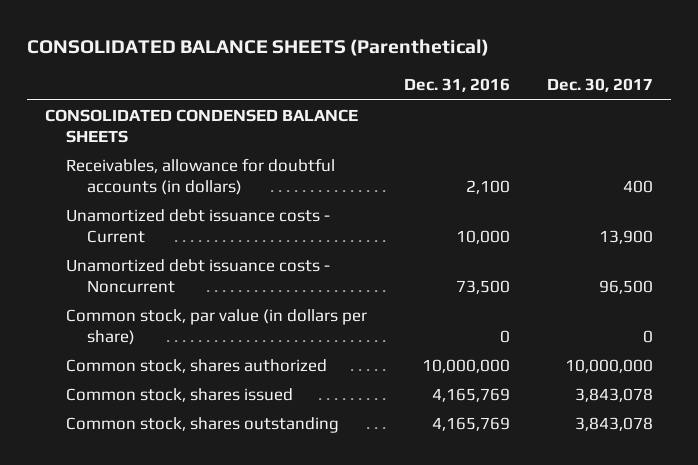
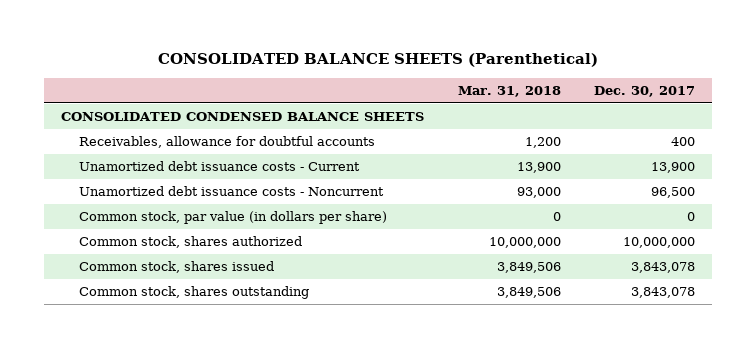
[403,78,510,93] Dec. 31, 2016 -> none
none -> [457,86,561,98] Mar. 31, 2018
[66,158,336,196] Receivables, allowance for doubtful accounts (in dollars) -> [79,136,376,149] Receivables, allowance for doubtful accounts

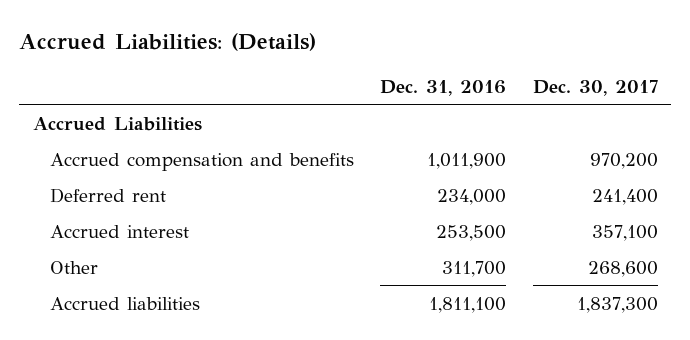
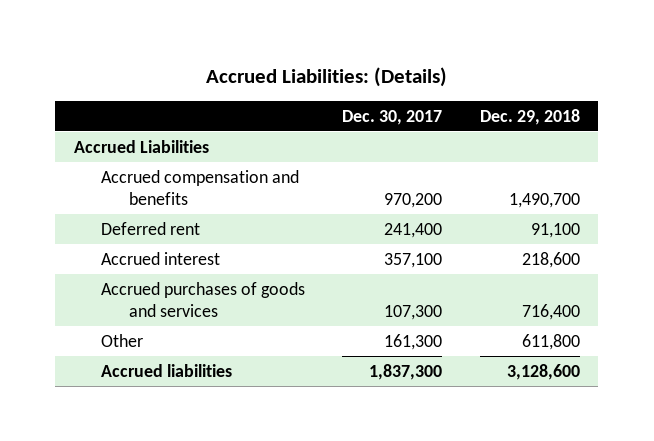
[380,80,507,97] Dec. 31, 2016 -> none
none -> [479,108,580,125] Dec. 29, 2018
none -> [101,281,306,317] Accrued purchases of goods and services
[587,260,658,277] 268,600 -> [384,333,443,350] 161,300

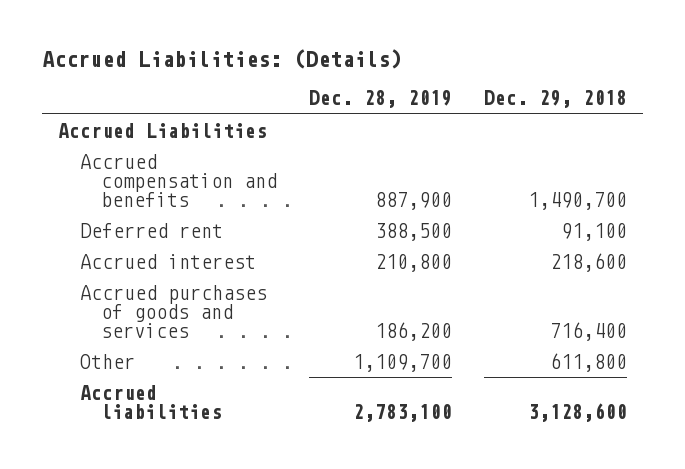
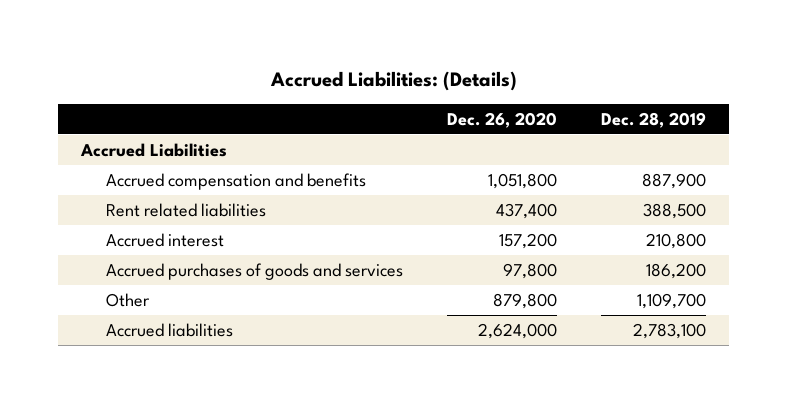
[483,90,627,109] Dec. 29, 2018 -> none
none -> [447,111,558,128] Dec. 26, 2020
[79,222,223,238] Deferred rent -> [105,202,266,217] Rent related liabilities

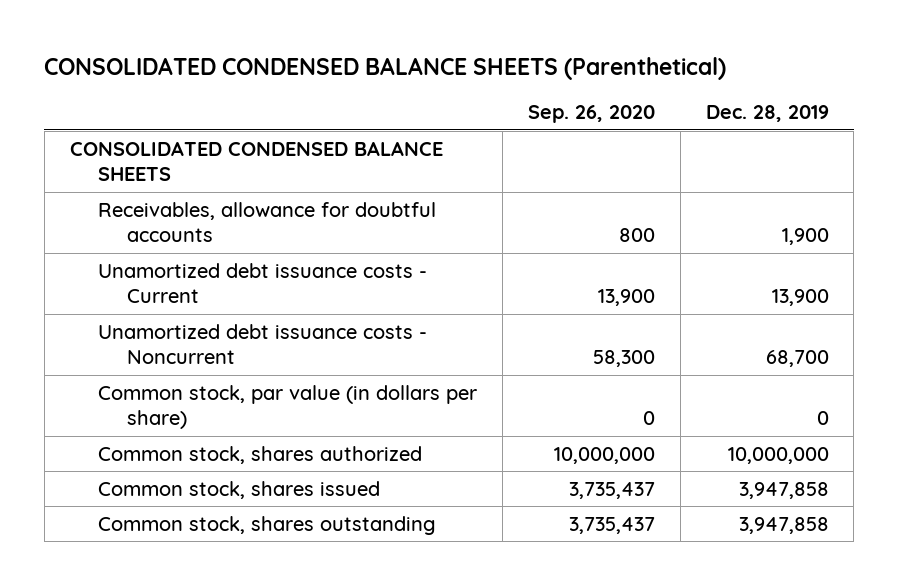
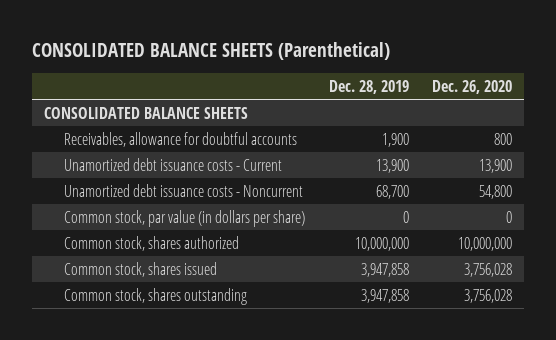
[44,56,727,80] CONSOLIDATED CONDENSED BALANCE SHEETS (Parenthetical) -> [32,42,391,61] CONSOLIDATED BALANCE SHEETS (Parenthetical)
[527,105,655,124] Sep. 26, 2020 -> none
none -> [432,80,513,95] Dec. 26, 2020
[69,140,443,182] CONSOLIDATED CONDENSED BALANCE SHEETS -> [43,106,248,119] CONSOLIDATED BALANCE SHEETS

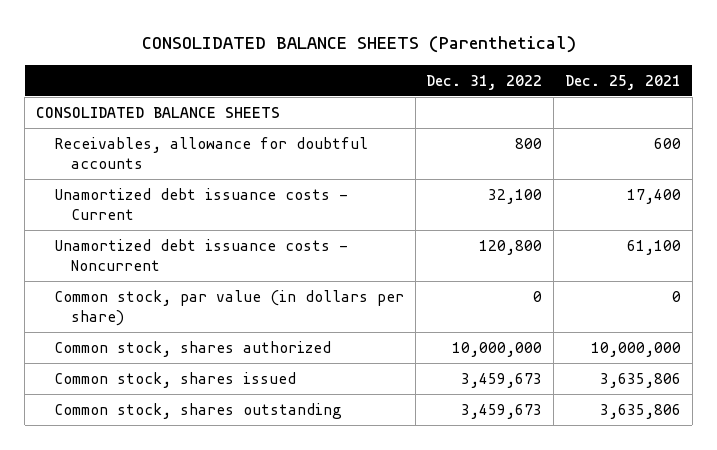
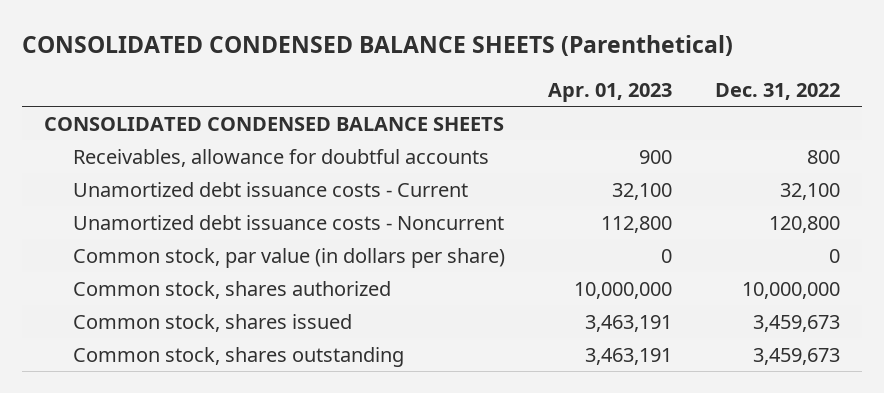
[141,36,576,54] CONSOLIDATED BALANCE SHEETS (Parenthetical) -> [22,35,734,57] CONSOLIDATED CONDENSED BALANCE SHEETS (Parenthetical)
[564,74,681,90] Dec. 25, 2021 -> none
none -> [547,82,672,102] Apr. 01, 2023
[36,106,281,118] CONSOLIDATED BALANCE SHEETS -> [44,116,505,131] CONSOLIDATED CONDENSED BALANCE SHEETS

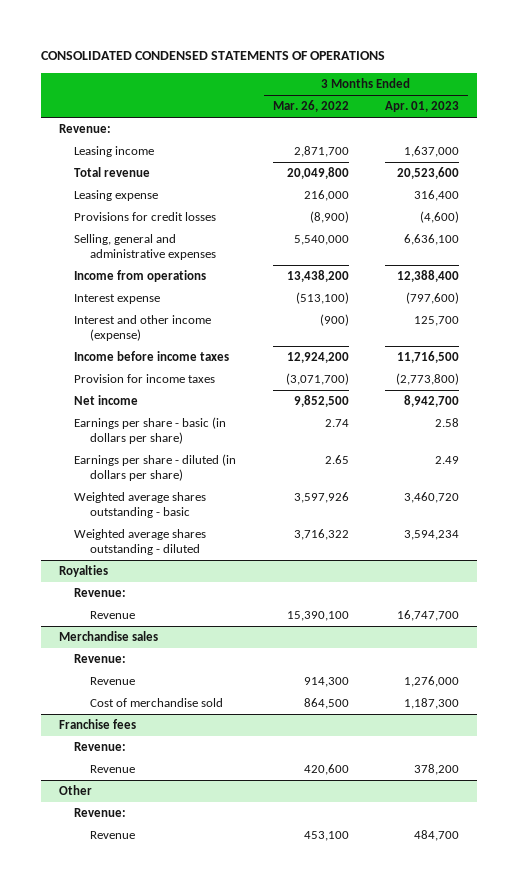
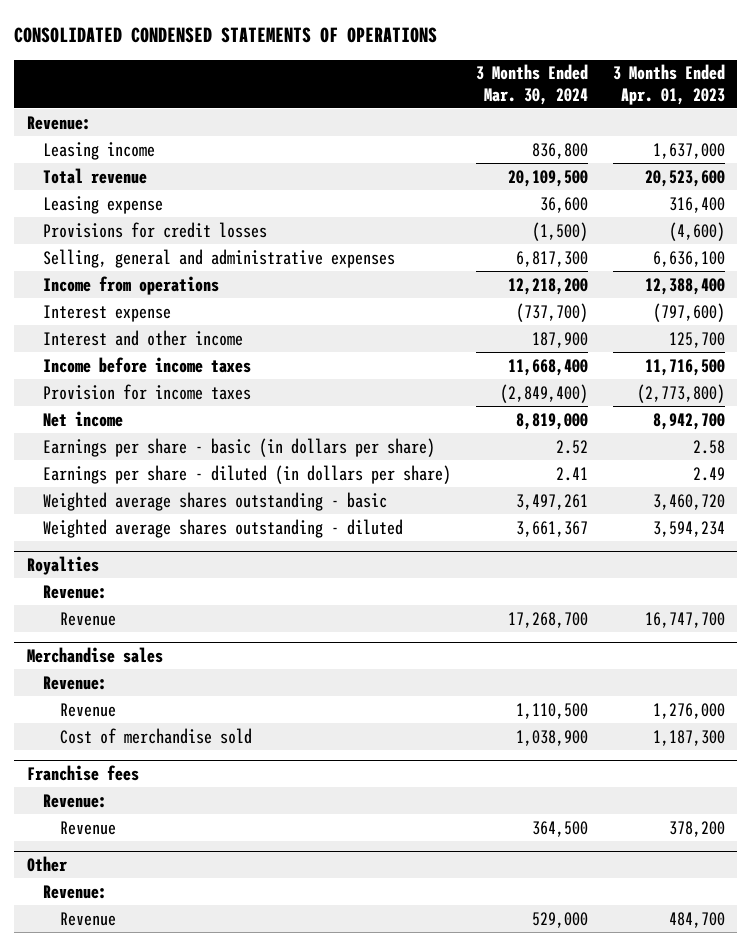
[272,100,349,113] Mar. 26, 2022 -> none
none -> [476,64,589,105] 3 Months Ended Mar. 30, 2024
[74,315,212,342] Interest and other income (expense) -> [43,329,244,346] Interest and other income

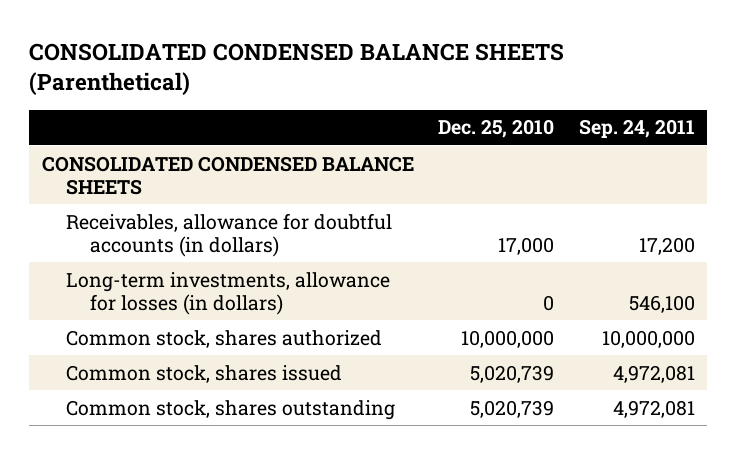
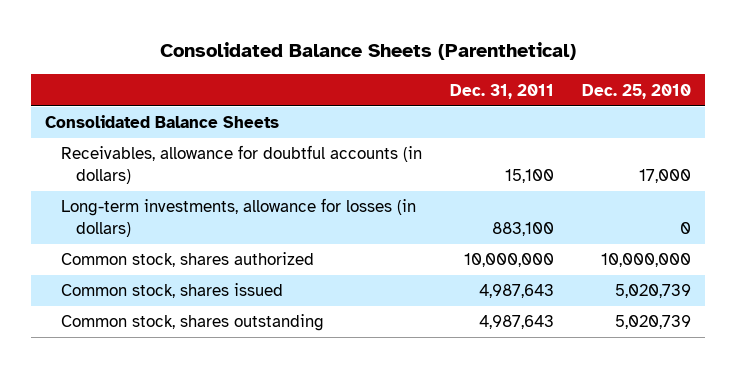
[29,42,565,95] CONSOLIDATED CONDENSED BALANCE SHEETS (Parenthetical) -> [160,42,577,61] Consolidated Balance Sheets (Parenthetical)
[578,119,695,139] Sep. 24, 2011 -> none
none -> [449,83,554,99] Dec. 31, 2011
[41,155,414,195] CONSOLIDATED CONDENSED BALANCE SHEETS -> [45,115,280,129] Consolidated Balance Sheets

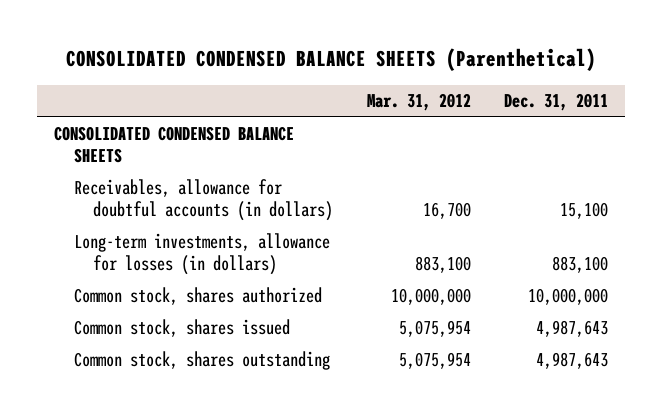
[160,42,577,61] Consolidated Balance Sheets (Parenthetical) -> [66,48,597,72] CONSOLIDATED CONDENSED BALANCE SHEETS (Parenthetical)
[581,83,691,99] Dec. 25, 2010 -> none
none -> [366,93,471,112] Mar. 31, 2012
[45,115,280,129] Consolidated Balance Sheets -> [54,126,295,164] CONSOLIDATED CONDENSED BALANCE SHEETS

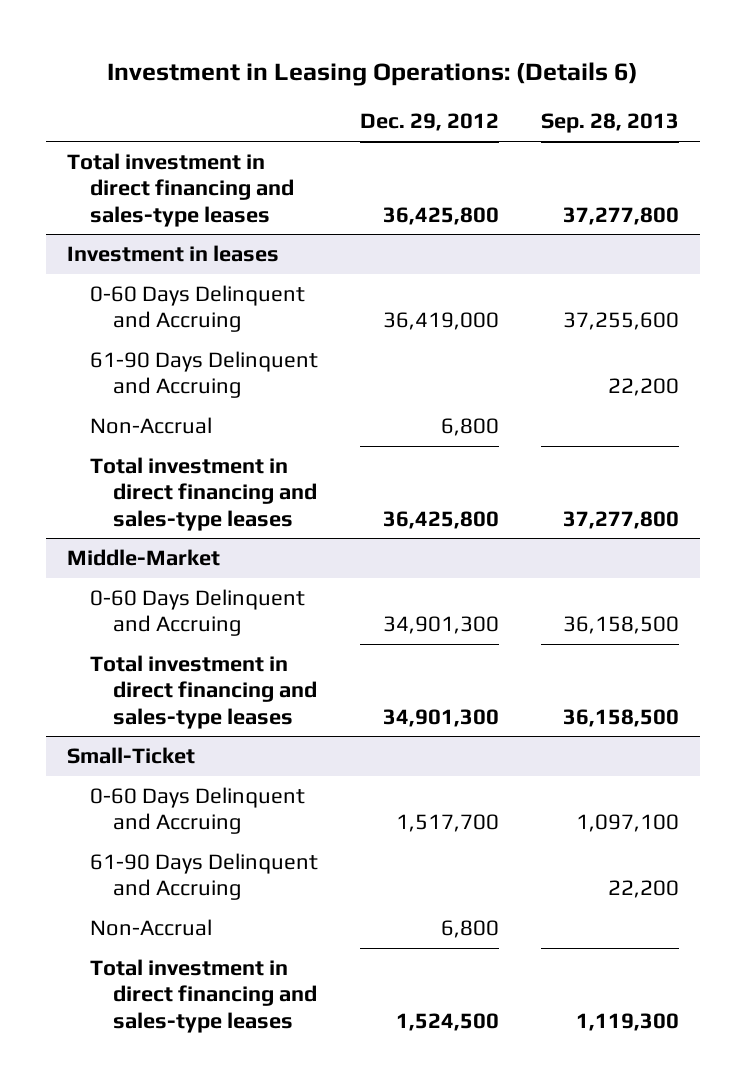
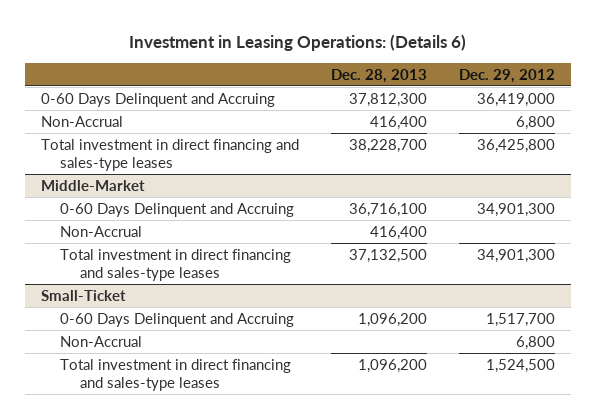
[540,113,679,134] Sep. 28, 2013 -> none
none -> [330,68,427,83] Dec. 28, 2013
[66,152,294,227] Total investment in direct financing and sales-type leases -> none
[66,244,279,262] Investment in leases -> none
[89,350,318,399] 61-90 Days Delinquent and Accruing -> none
none -> [60,226,143,238] Non-Accrual
[89,852,318,901] 61-90 Days Delinquent and Accruing -> none

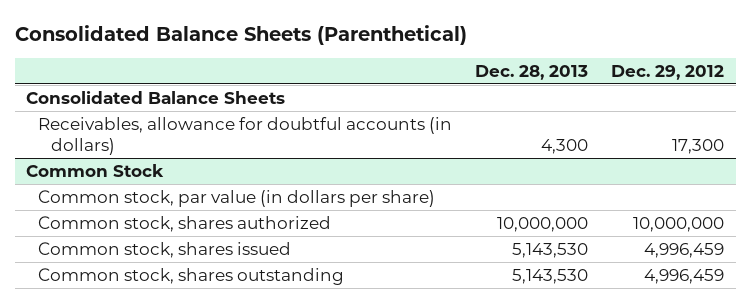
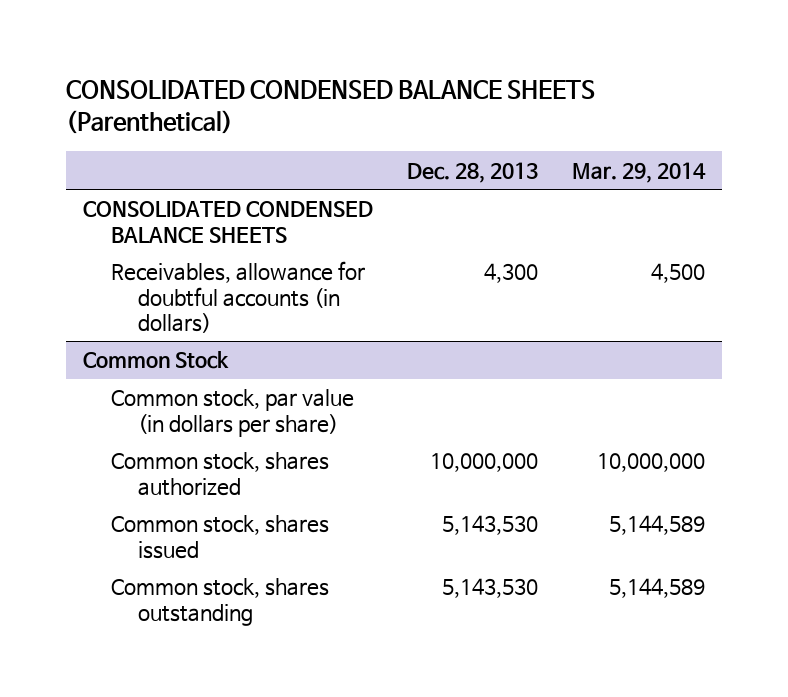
[14,25,467,46] Consolidated Balance Sheets (Parenthetical) -> [66,80,596,135] CONSOLIDATED CONDENSED BALANCE SHEETS (Parenthetical)
[611,65,725,81] Dec. 29, 2012 -> none
none -> [572,161,707,183] Mar. 29, 2014
[26,90,286,104] Consolidated Balance Sheets -> [83,201,374,243] CONSOLIDATED CONDENSED BALANCE SHEETS

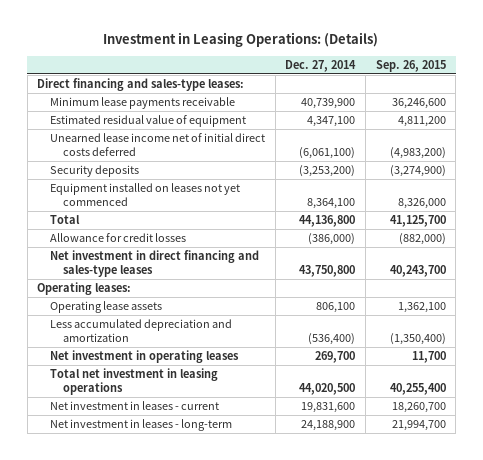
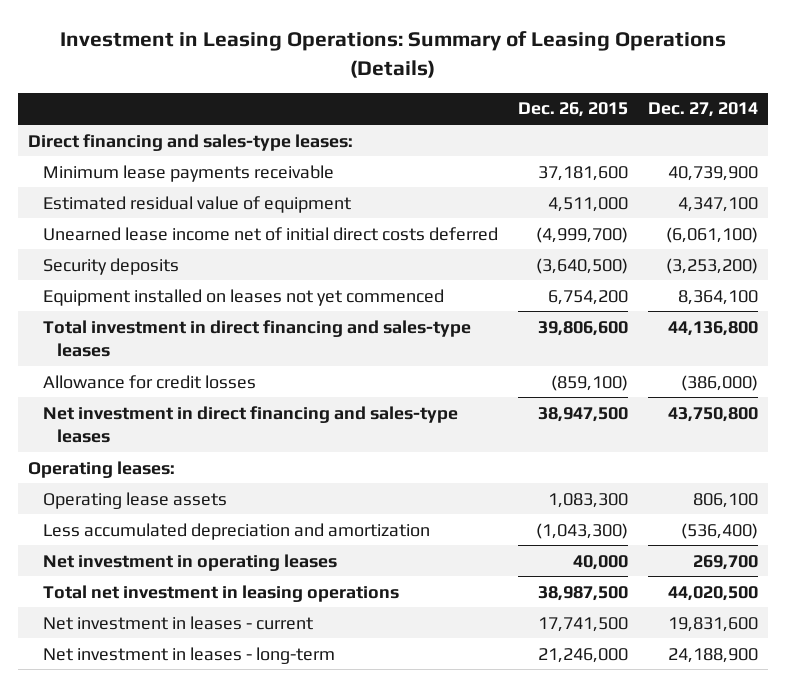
[103,32,379,48] Investment in Leasing Operations: (Details) -> [60,31,727,78] Investment in Leasing Operations: Summary of Leasing Operations (Details)
[375,59,446,72] Sep. 26, 2015 -> none
none -> [518,102,629,118] Dec. 26, 2015
[50,215,81,225] Total -> [42,319,471,358] Total investment in direct financing and sales-type leases

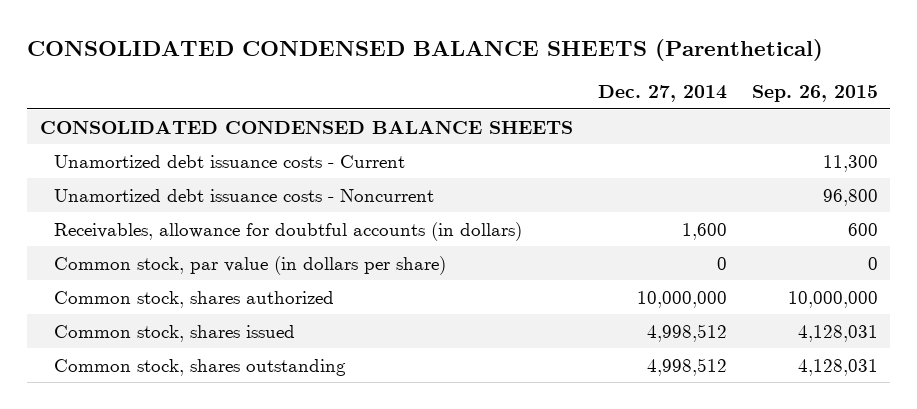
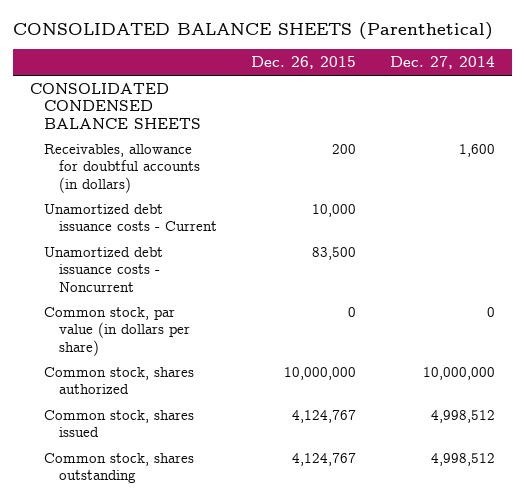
[27,38,824,61] CONSOLIDATED CONDENSED BALANCE SHEETS (Parenthetical) -> [12,22,493,41] CONSOLIDATED BALANCE SHEETS (Parenthetical)
[751,85,878,103] Sep. 26, 2015 -> none
none -> [250,56,356,70] Dec. 26, 2015
[53,221,522,241] Receivables, allowance for doubtful accounts (in dollars) -> [44,143,200,193] Receivables, allowance for doubtful accounts (in dollars)

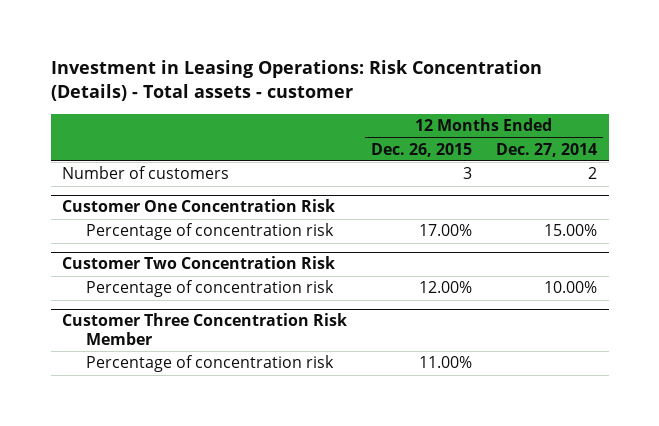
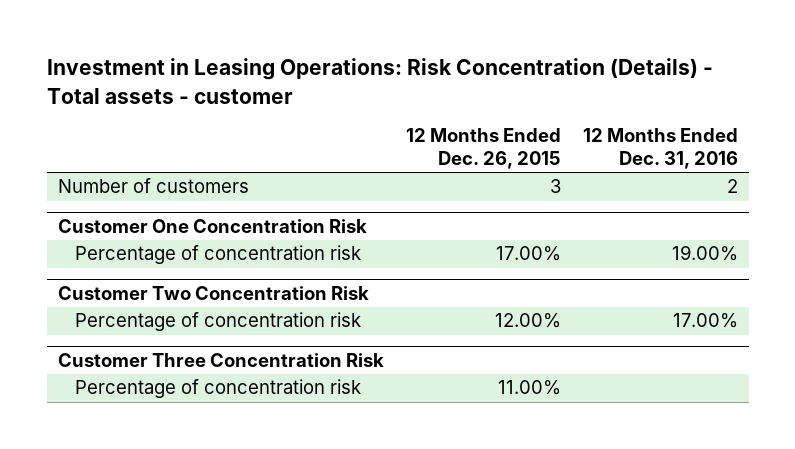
[495,142,597,157] Dec. 27, 2014 -> none
none -> [582,128,738,170] 12 Months Ended Dec. 31, 2016
[62,313,348,345] Customer Three Concentration Risk Member -> [57,352,384,367] Customer Three Concentration Risk

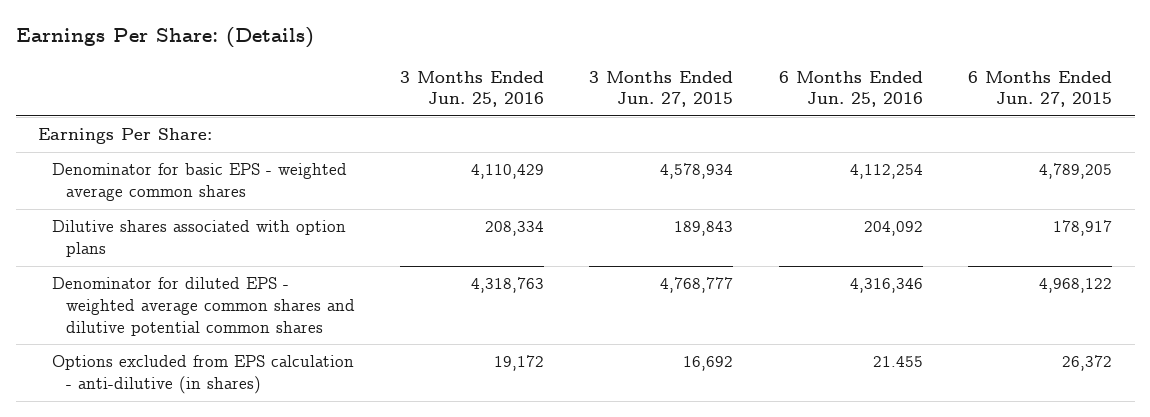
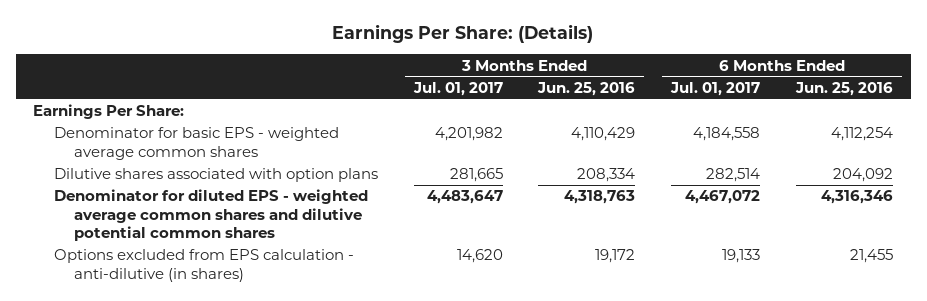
[589,70,734,108] 3 Months Ended Jun. 27, 2015 -> none
[967,70,1112,108] 6 Months Ended Jun. 27, 2015 -> none
none -> [412,81,503,96] Jul. 01, 2017
none -> [670,81,761,96] Jul. 01, 2017
[872,356,923,368] 21.455 -> [850,249,894,264] 21,455

